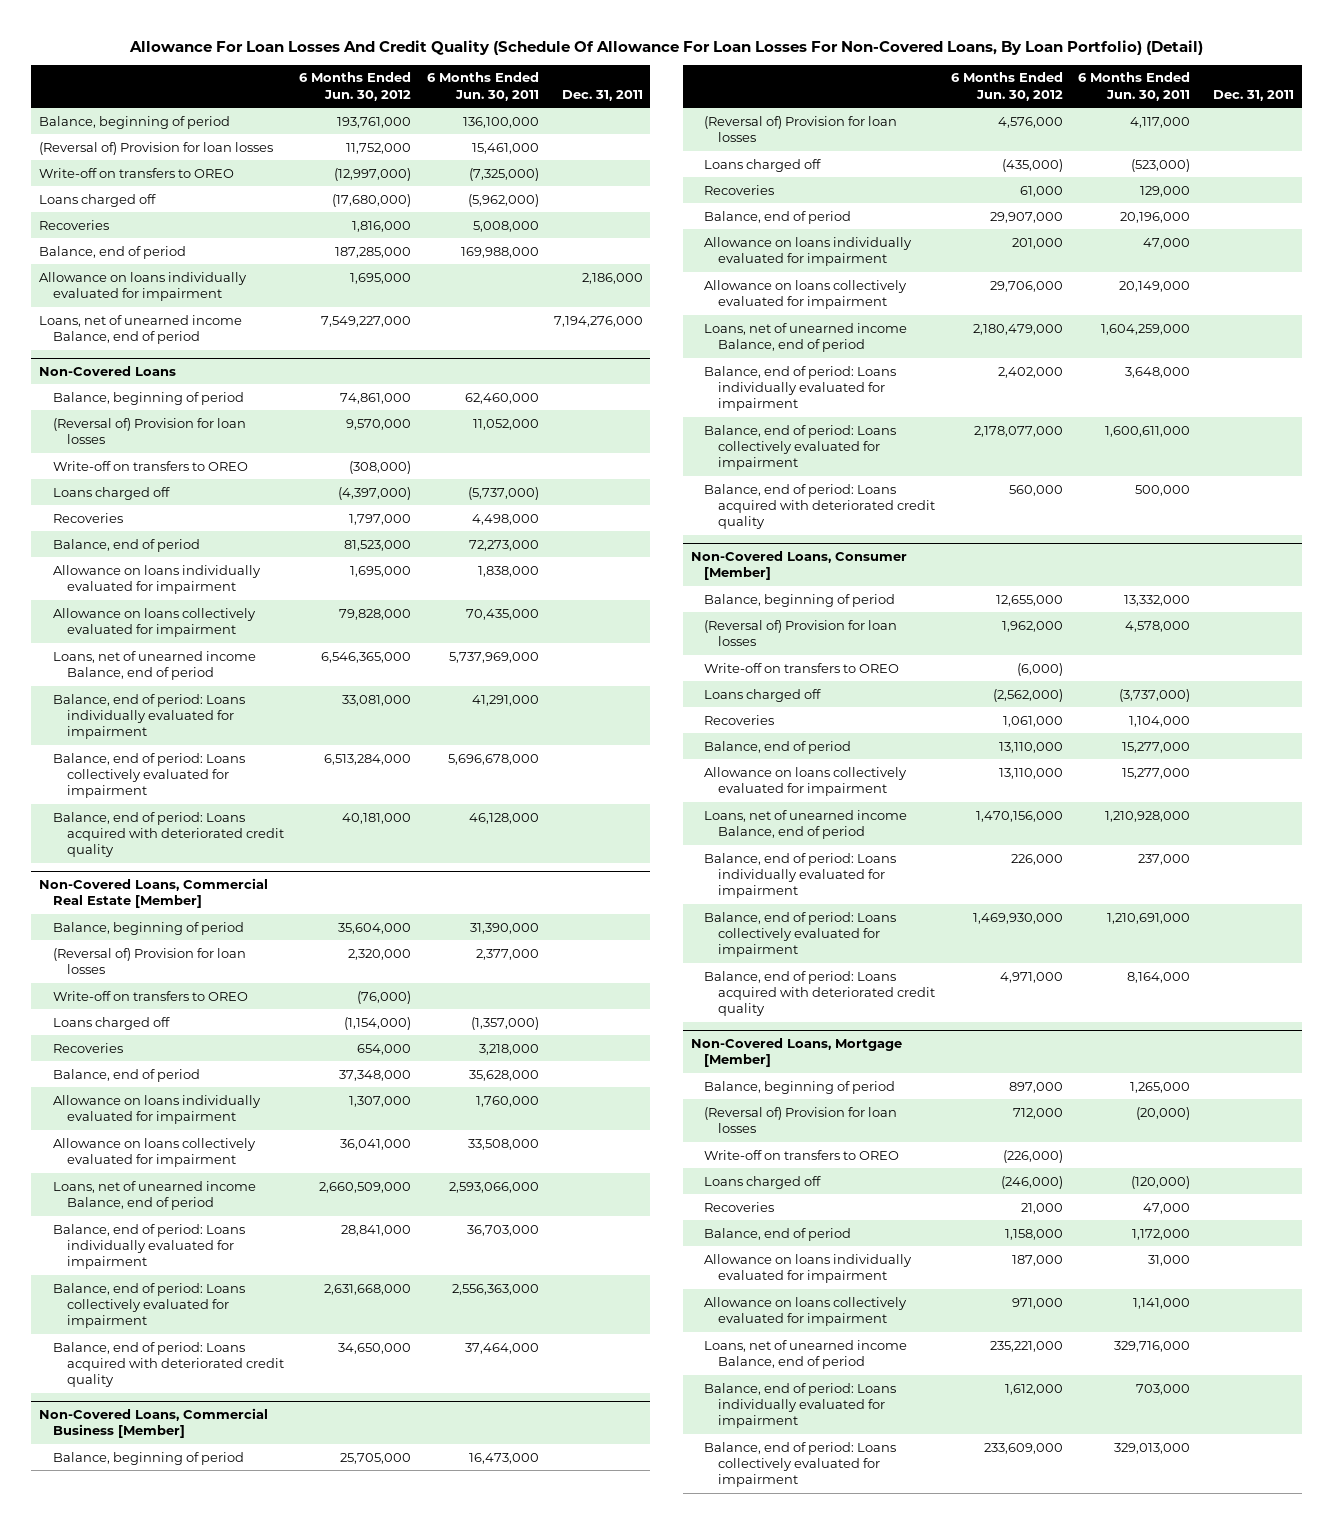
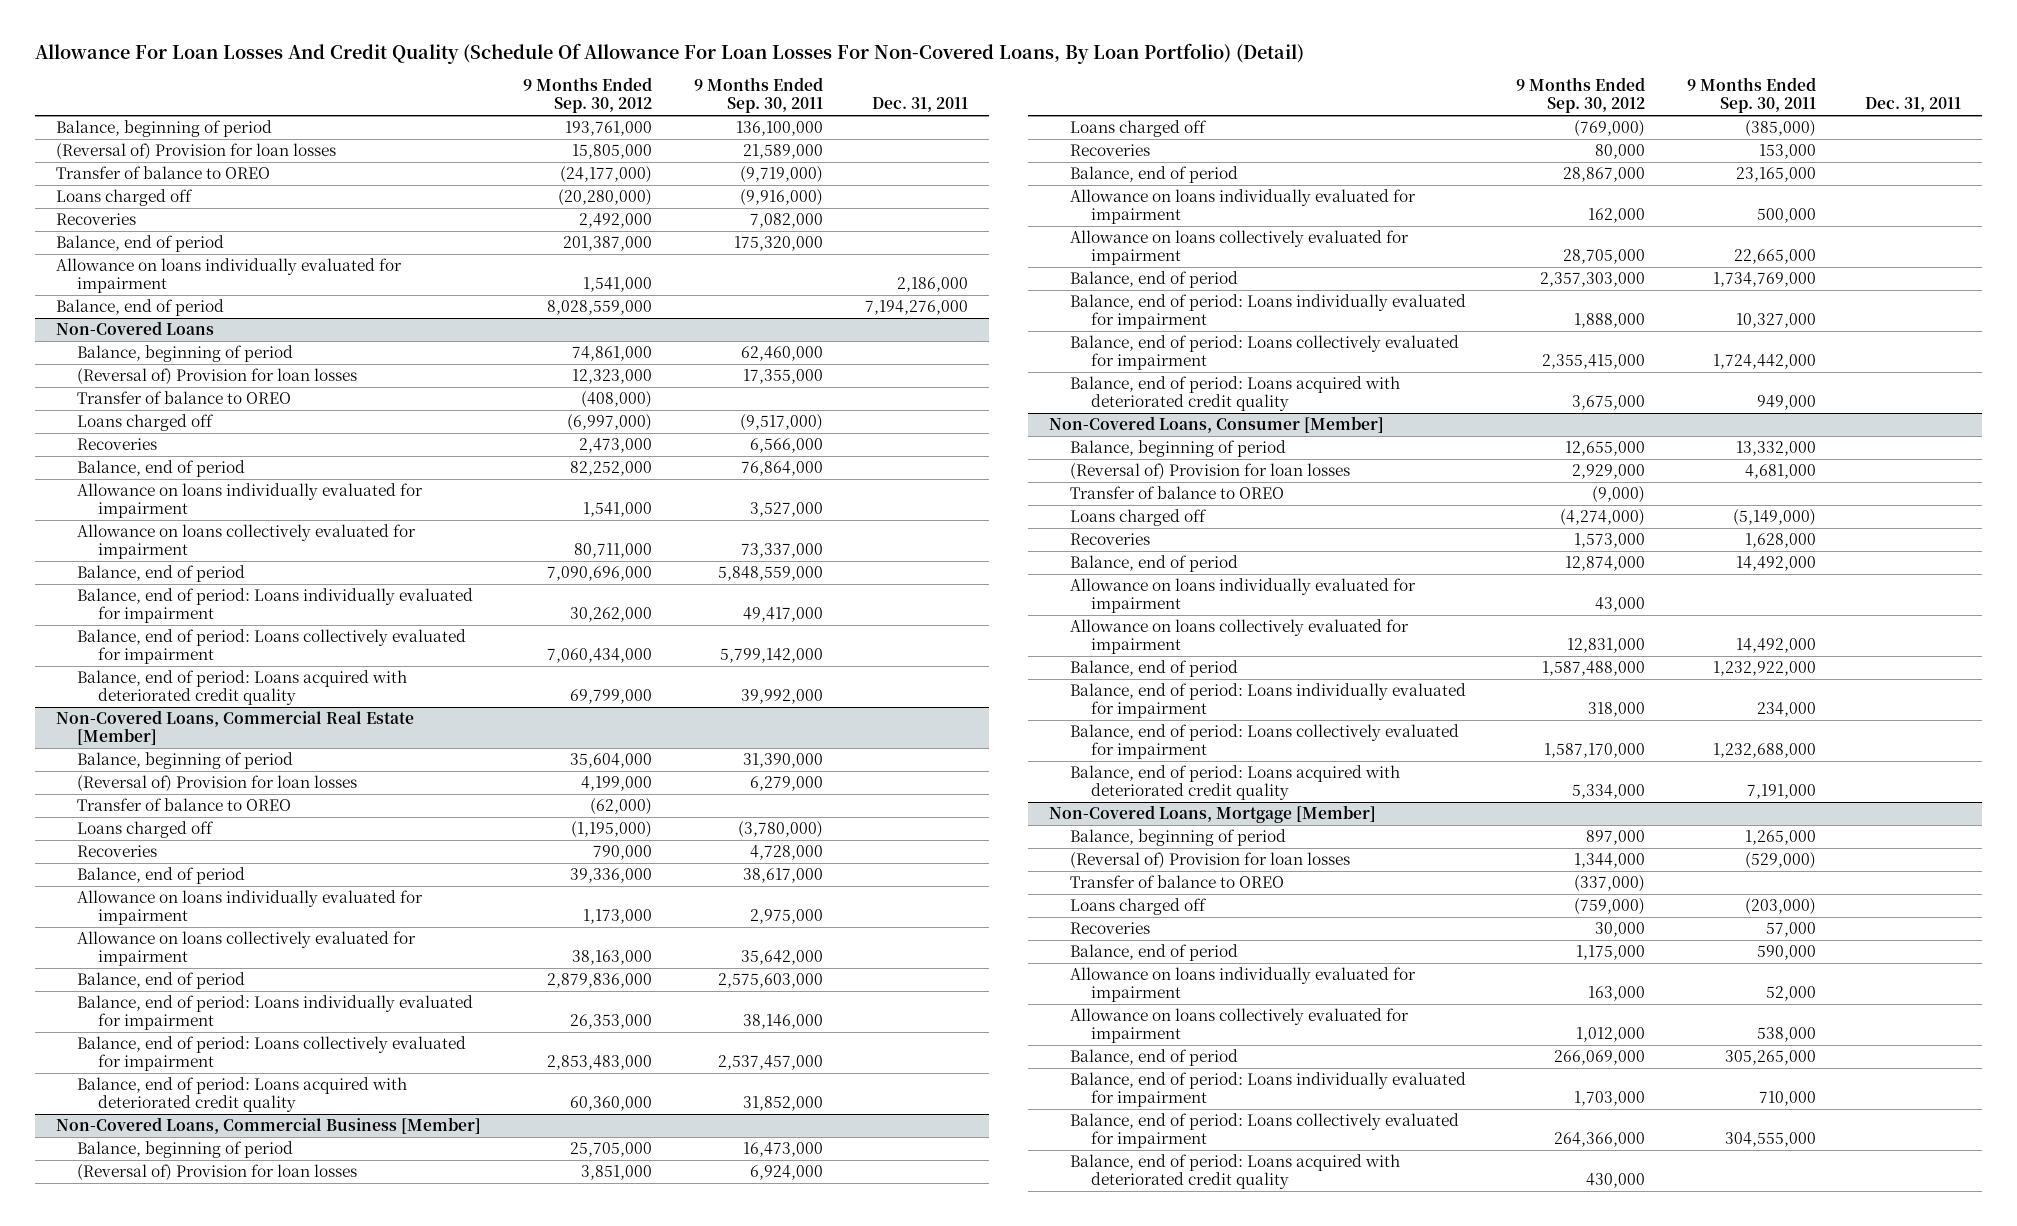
[299,72,412,101] 6 Months Ended Jun. 30, 2012 -> none
[426,72,539,101] 6 Months Ended Jun. 30, 2011 -> none
none -> [522,77,652,114] 9 Months Ended Sep. 30, 2012
none -> [693,77,823,114] 9 Months Ended Sep. 30, 2011
[39,167,235,178] Write-off on transfers to OREO -> [55,166,270,180] Transfer of balance to OREO
[39,314,243,345] Loans, net of unearned income Balance, end of period -> [55,299,224,317] Balance, end of period
[53,460,249,471] Write-off on transfers to OREO -> [77,391,292,405] Transfer of balance to OREO
[53,650,257,681] Loans, net of unearned income Balance, end of period -> [77,565,246,583] Balance, end of period
[53,990,249,1001] Write-off on transfers to OREO -> [77,798,292,812] Transfer of balance to OREO
[53,1180,257,1211] Loans, net of unearned income Balance, end of period -> [77,972,246,990] Balance, end of period
[704,322,908,353] Loans, net of unearned income Balance, end of period -> [1069,271,1238,289] Balance, end of period
[704,662,900,673] Write-off on transfers to OREO -> [1069,486,1284,500] Transfer of balance to OREO
none -> [1069,578,1416,614] Allowance on loans individually evaluated for impairment
[704,809,908,840] Loans, net of unearned income Balance, end of period -> [1069,660,1238,678] Balance, end of period
[704,1149,900,1160] Write-off on transfers to OREO -> [1069,875,1284,889] Transfer of balance to OREO
[704,1339,908,1370] Loans, net of unearned income Balance, end of period -> [1069,1049,1238,1067] Balance, end of period
none -> [1069,1154,1400,1190] Balance, end of period: Loans acquired with deteriorated credit quality

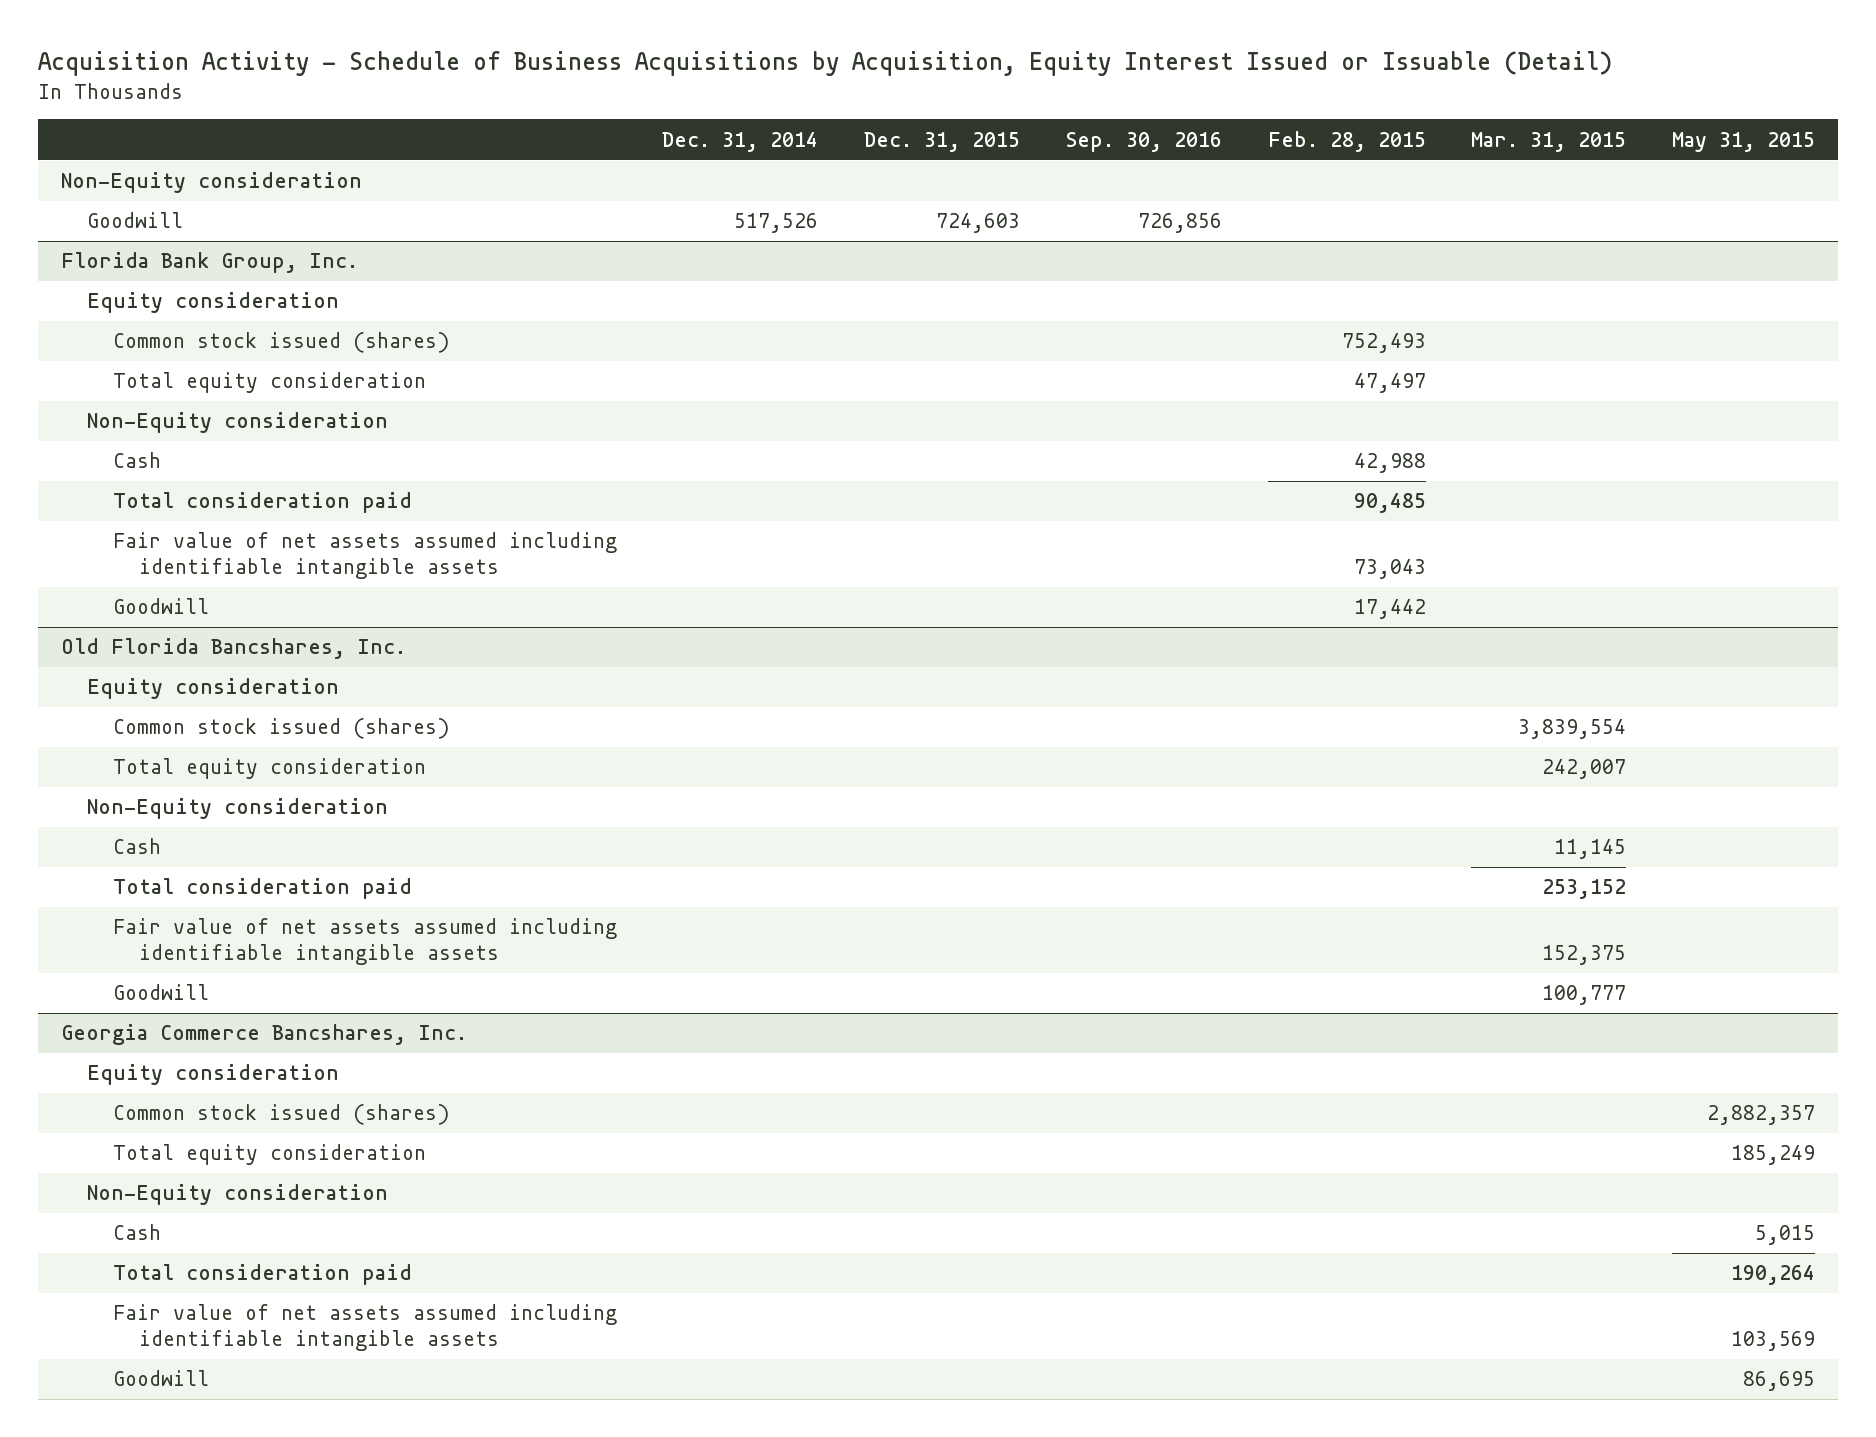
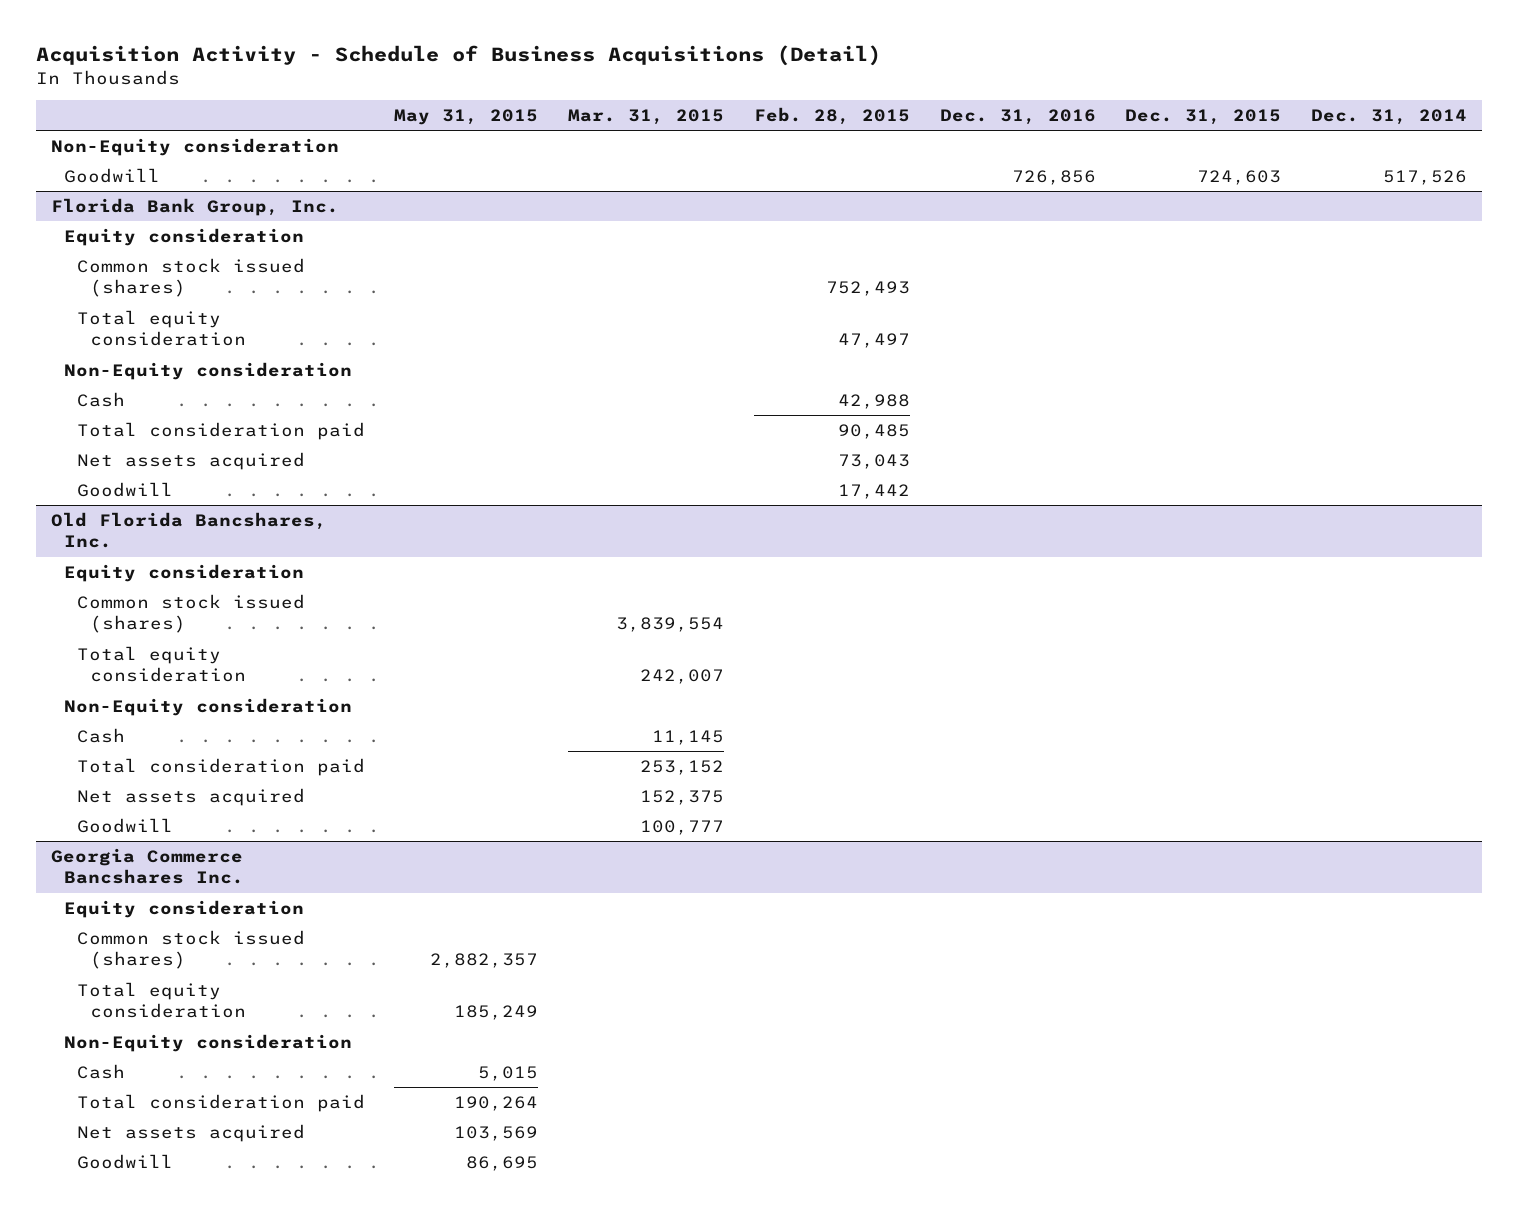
[37,51,1612,77] Acquisition Activity - Schedule of Business Acquisitions by Acquisition, Equity Interest Issued or Issuable (Detail) -> [35,45,881,67] Acquisition Activity - Schedule of Business Acquisitions (Detail)
[1065,131,1222,152] Sep. 30, 2016 -> none
none -> [939,108,1096,125] Dec. 31, 2016
[112,532,617,579] Fair value of net assets assumed including identifiable intangible assets -> [76,451,305,470] Net assets acquired
[112,918,617,965] Fair value of net assets assumed including identifiable intangible assets -> [76,787,305,806] Net assets acquired
[60,1024,467,1046] Georgia Commerce Bancshares, Inc. -> [50,847,244,885] Georgia Commerce Bancshares Inc.
[112,1304,617,1351] Fair value of net assets assumed including identifiable intangible assets -> [76,1123,305,1142] Net assets acquired

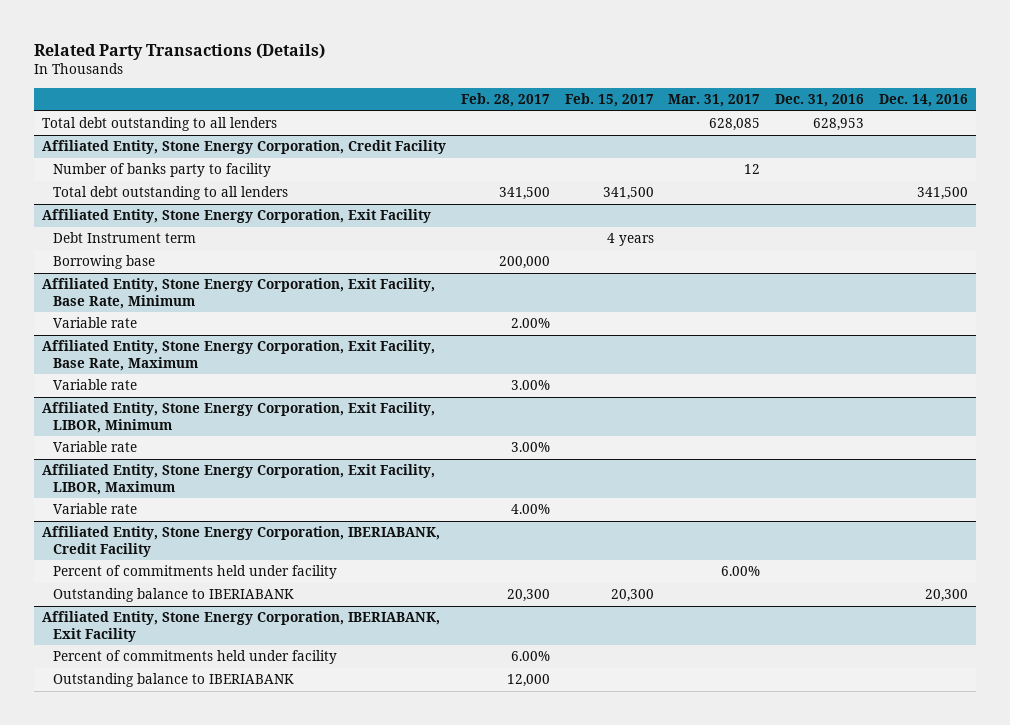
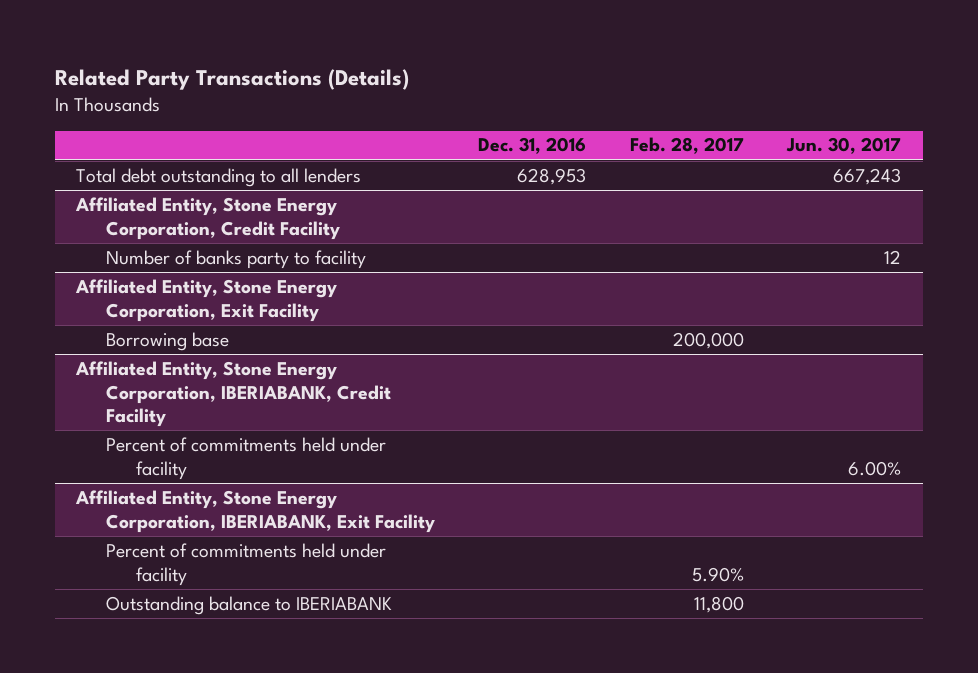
[564,93,654,108] Feb. 15, 2017 -> none
[668,94,761,108] Mar. 31, 2017 -> none
[879,94,969,108] Dec. 14, 2016 -> none
none -> [786,137,902,155] Jun. 30, 2017
[52,186,288,201] Total debt outstanding to all lenders -> none
[52,232,196,244] Debt Instrument term -> none
[41,278,435,309] Affiliated Entity, Stone Energy Corporation, Exit Facility, Base Rate, Minimum -> none
[52,317,137,329] Variable rate -> none
[41,340,435,371] Affiliated Entity, Stone Energy Corporation, Exit Facility, Base Rate, Maximum -> none
[52,379,137,391] Variable rate -> none
[41,402,435,433] Affiliated Entity, Stone Energy Corporation, Exit Facility, LIBOR, Minimum -> none
[52,441,137,453] Variable rate -> none
[41,464,435,495] Affiliated Entity, Stone Energy Corporation, Exit Facility, LIBOR, Maximum -> none
[52,503,137,515] Variable rate -> none
[52,588,294,603] Outstanding balance to IBERIABANK -> none
[510,651,550,662] 6.00% -> [691,566,744,582] 5.90%
[506,674,550,688] 12,000 -> [693,595,744,613] 11,800

